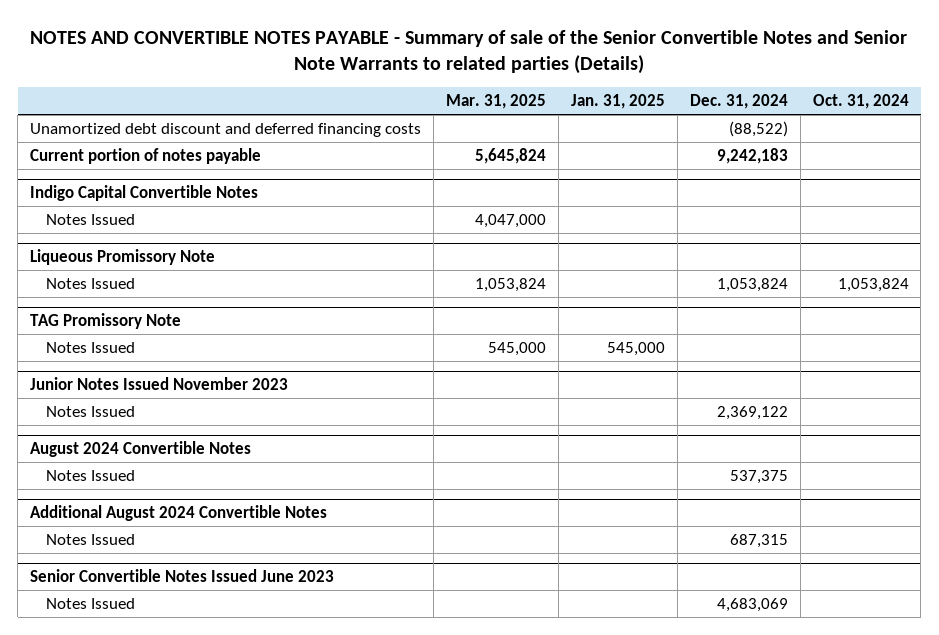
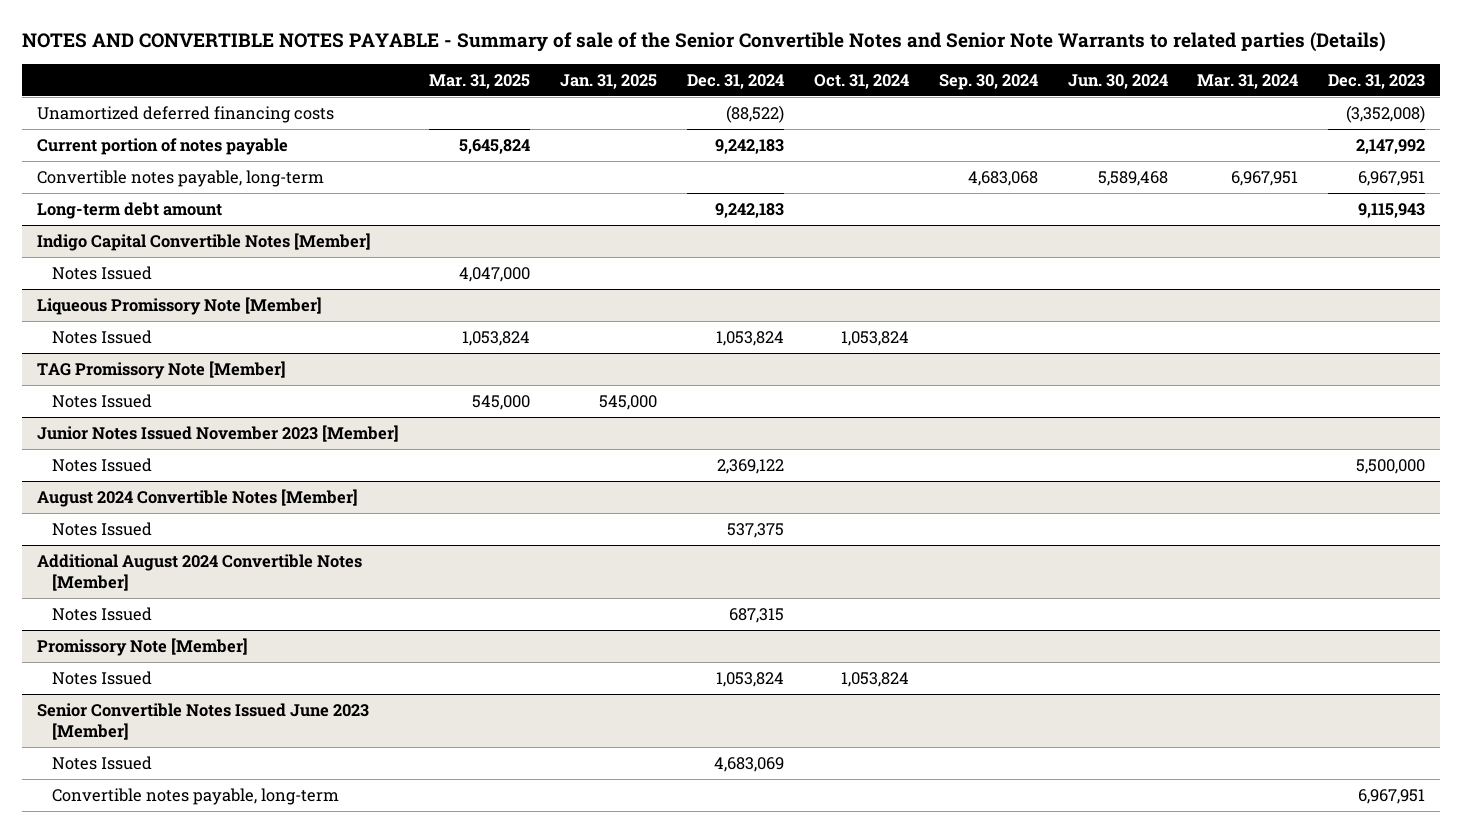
none -> [938,73,1038,90] Sep. 30, 2024
none -> [1067,73,1168,89] Jun. 30, 2024
none -> [1197,73,1299,89] Mar. 31, 2024
none -> [1328,73,1426,89] Dec. 31, 2023
[30,122,422,137] Unamortized debt discount and deferred financing costs -> [36,105,334,123] Unamortized deferred financing costs
none -> [36,169,324,187] Convertible notes payable, long-term
none -> [36,201,222,219] Long-term debt amount
[30,185,259,202] Indigo Capital Convertible Notes -> [36,232,371,251] Indigo Capital Convertible Notes [Member]
[30,249,216,266] Liqueous Promissory Note -> [36,296,322,315] Liqueous Promissory Note [Member]
[30,313,182,330] TAG Promissory Note -> [36,360,286,379] TAG Promissory Note [Member]
[30,377,289,391] Junior Notes Issued November 2023 -> [36,424,399,442] Junior Notes Issued November 2023 [Member]
[30,441,252,458] August 2024 Convertible Notes -> [36,488,358,507] August 2024 Convertible Notes [Member]
[30,505,328,522] Additional August 2024 Convertible Notes -> [36,553,362,591] Additional August 2024 Convertible Notes [Member]
none -> [36,637,248,656] Promissory Note [Member]
none -> [51,670,152,685] Notes Issued
[30,569,335,583] Senior Convertible Notes Issued June 2023 -> [36,702,369,740] Senior Convertible Notes Issued June 2023 [Member]
none -> [51,787,339,805] Convertible notes payable, long-term

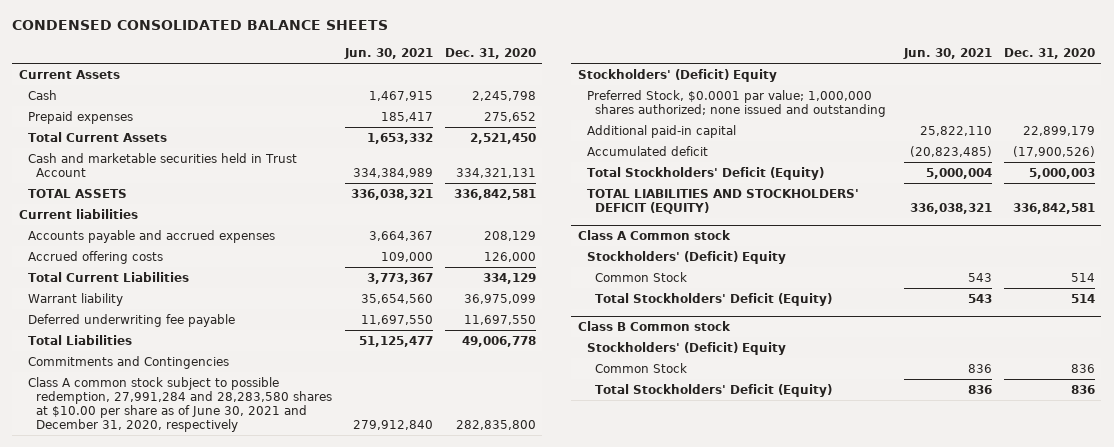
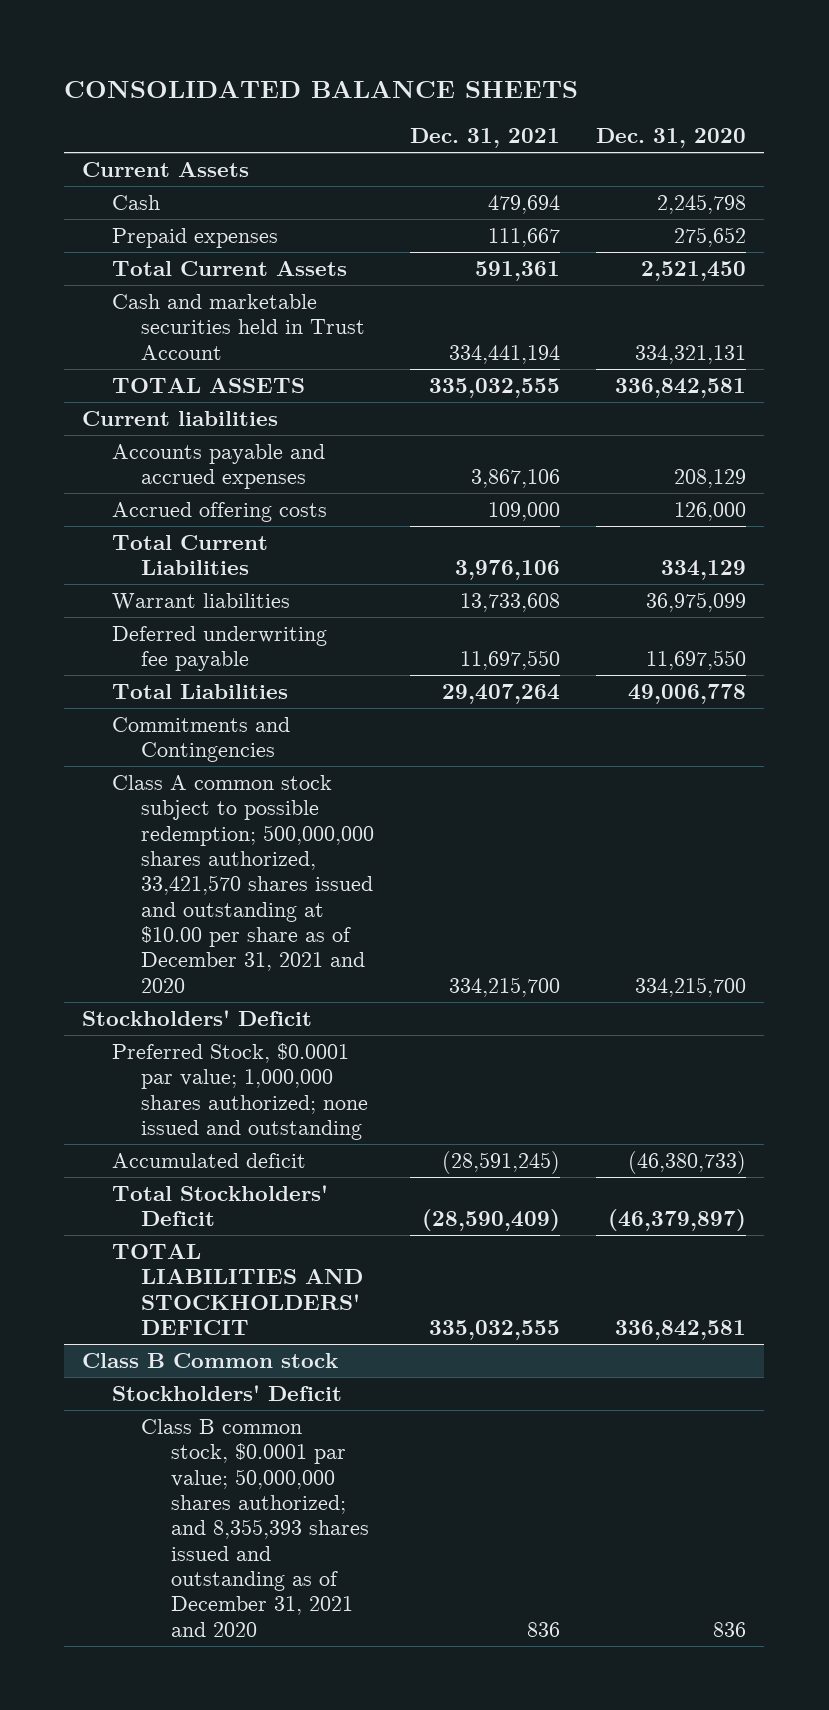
[12,20,389,31] CONDENSED CONSOLIDATED BALANCE SHEETS -> [64,80,579,98] CONSOLIDATED BALANCE SHEETS
[343,47,433,59] Jun. 30, 2021 -> none
none -> [410,128,561,149] Dec. 31, 2021
[27,292,123,306] Warrant liability -> [111,592,290,610] Warrant liabilities
[27,376,333,432] Class A common stock subject to possible redemption, 27,991,284 and 28,283,580 shares at $10.00 per share as of June 30, 2021 and December 31, 2020, respectively -> [111,774,375,993] Class A common stock subject to possible redemption; 500,000,000 shares authorized, 33,421,570 shares issued and outstanding at $10.00 per share as of December 31, 2021 and 2020
[456,419,537,430] 282,835,800 -> [635,976,747,997] 334,215,700
[577,68,777,82] Stockholders' (Deficit) Equity -> [82,1009,313,1026] Stockholders' Deficit
[586,124,736,138] Additional paid-in capital -> none
[577,229,731,240] Class A Common stock -> none
[586,250,786,264] Stockholders' (Deficit) Equity -> none
[595,271,688,282] Common Stock -> none
[595,292,833,306] Total Stockholders' Deficit (Equity) -> none
[1013,145,1096,157] (17,900,526) -> [628,1150,747,1174] (46,380,733)
[586,166,824,180] Total Stockholders' Deficit (Equity) -> [111,1184,328,1227] Total Stockholders' Deficit
[1029,167,1096,179] 5,000,003 -> [608,1209,747,1232] (46,379,897)
[586,188,859,214] TOTAL LIABILITIES AND STOCKHOLDERS' DEFICIT (EQUITY) -> [111,1243,364,1335] TOTAL LIABILITIES AND STOCKHOLDERS' DEFICIT
[595,383,833,397] Total Stockholders' Deficit (Equity) -> none
[586,341,786,355] Stockholders' (Deficit) Equity -> [111,1384,342,1401] Stockholders' Deficit
[595,362,688,373] Common Stock -> [141,1418,369,1637] Class B common stock, $0.0001 par value; 50,000,000 shares authorized; and 8,355,393 shares issued and outstanding as of December 31, 2021 and 2020

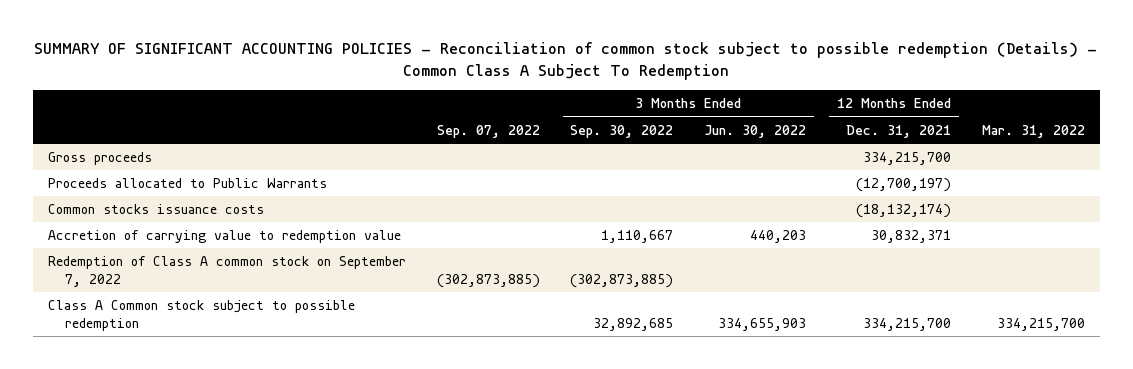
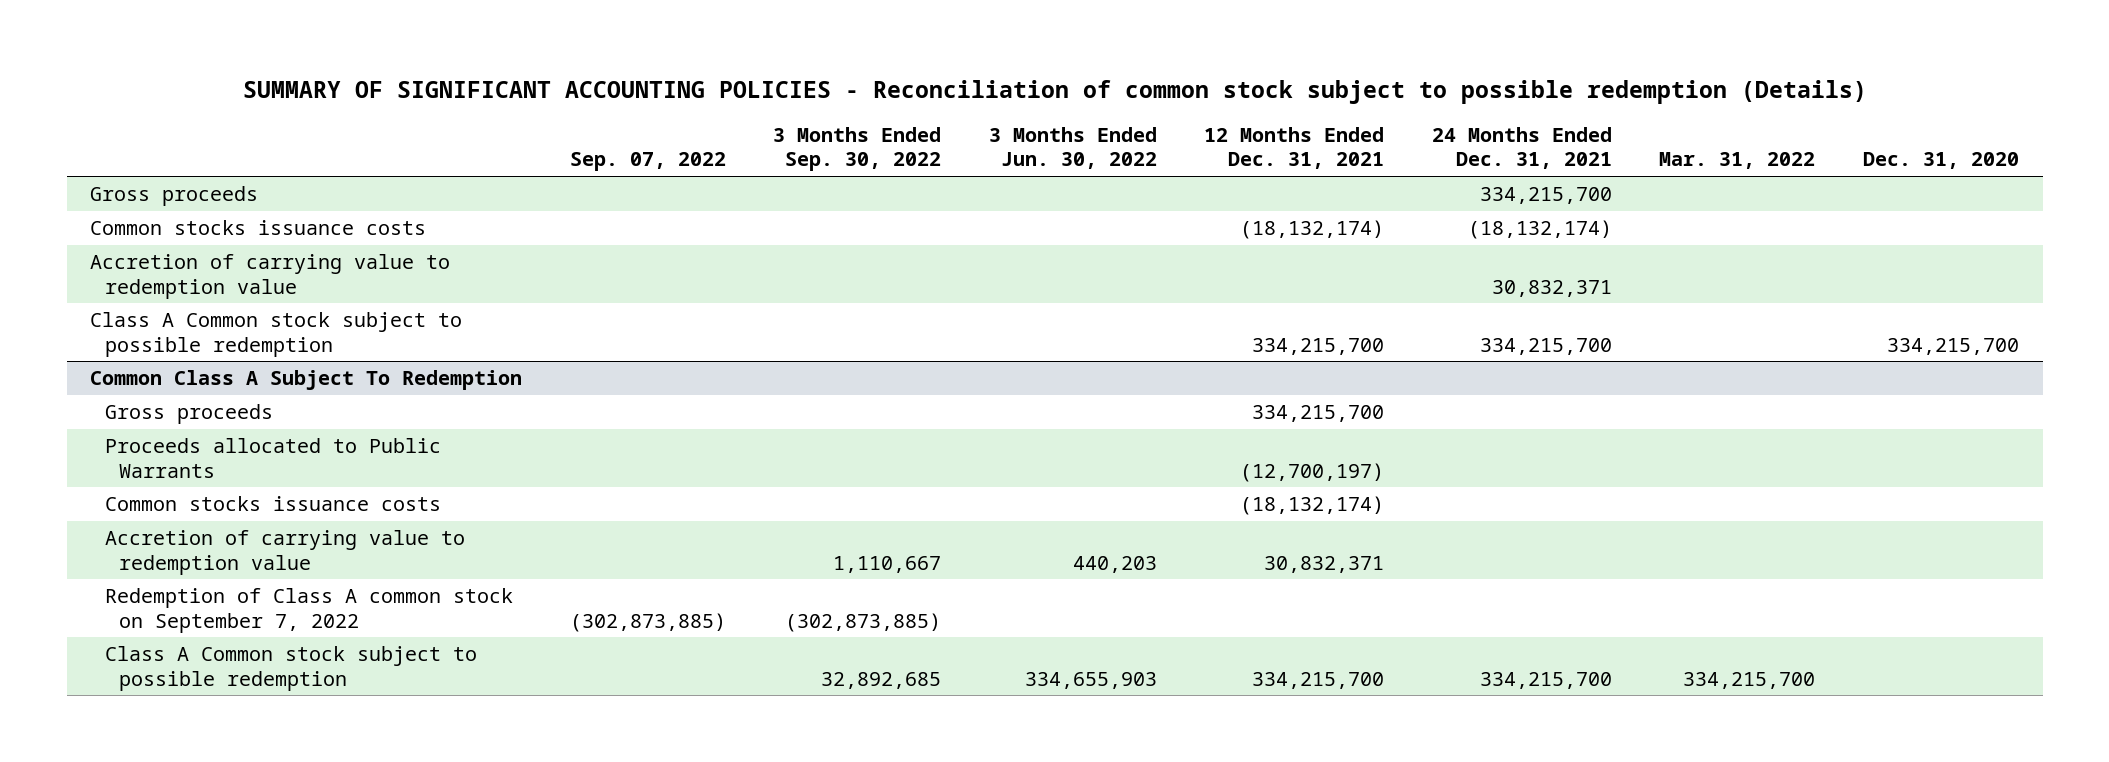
[34,42,1098,81] SUMMARY OF SIGNIFICANT ACCOUNTING POLICIES - Reconciliation of common stock subject to possible redemption (Details) - Common Class A Subject To Redemption -> [242,79,1867,104] SUMMARY OF SIGNIFICANT ACCOUNTING POLICIES - Reconciliation of common stock subject to possible redemption (Details)
none -> [1431,126,1612,170] 24 Months Ended Dec. 31, 2021
none -> [1862,152,2019,170] Dec. 31, 2020
none -> [90,186,259,207] Gross proceeds
none -> [90,220,427,236] Common stocks issuance costs
none -> [90,254,451,299] Accretion of carrying value to redemption value
none -> [90,312,463,357] Class A Common stock subject to possible redemption
none -> [90,370,523,391] Common Class A Subject To Redemption

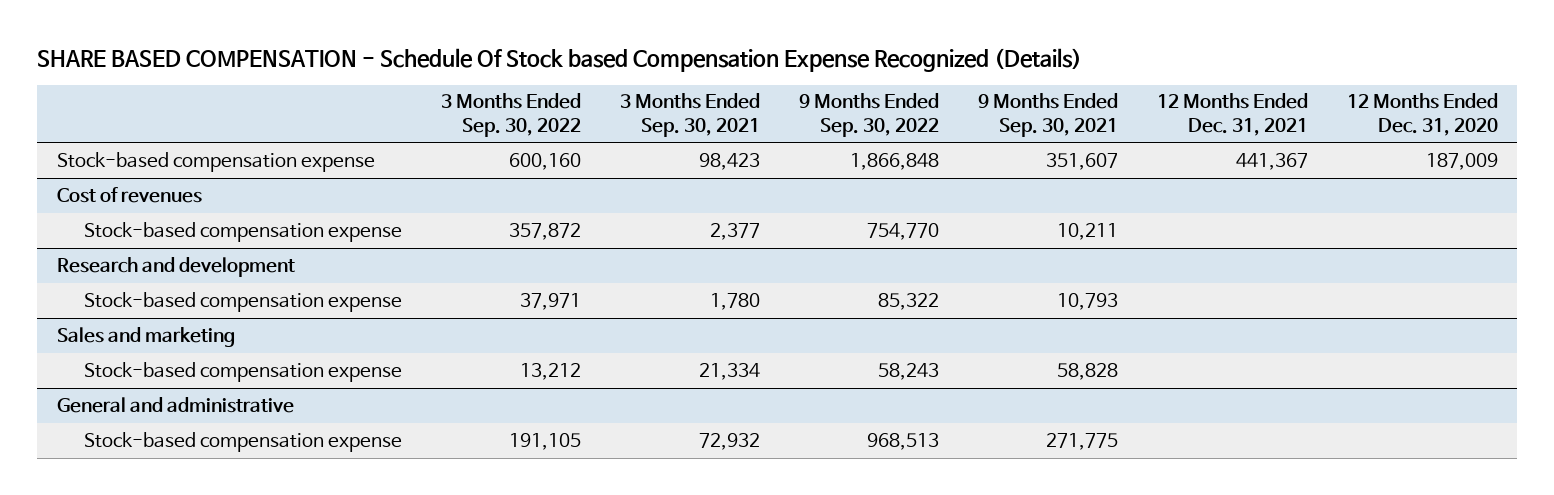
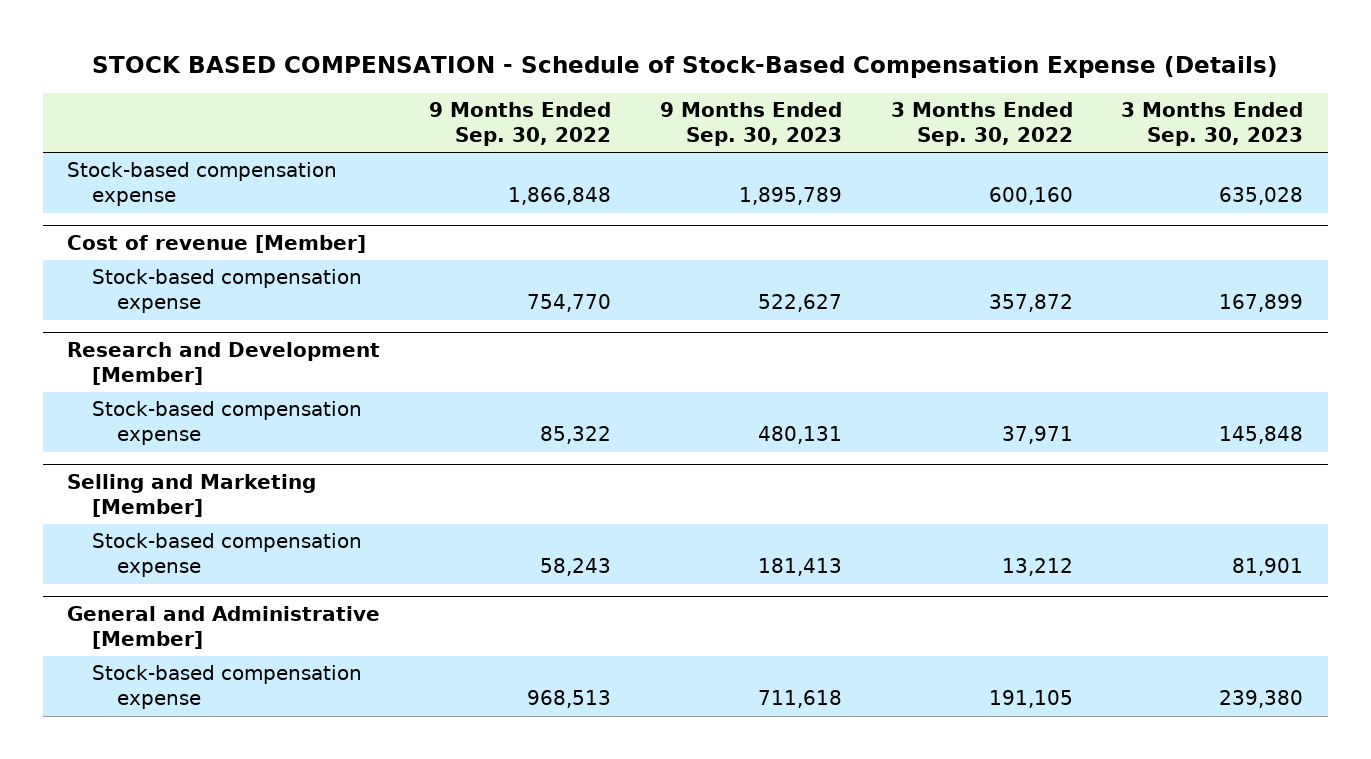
[37,47,1083,72] SHARE BASED COMPENSATION - Schedule Of Stock based Compensation Expense Recognized (Details) -> [92,56,1279,79] STOCK BASED COMPENSATION - Schedule of Stock-Based Compensation Expense (Details)
[619,93,760,137] 3 Months Ended Sep. 30, 2021 -> none
[977,93,1118,137] 9 Months Ended Sep. 30, 2021 -> none
[1156,93,1308,136] 12 Months Ended Dec. 31, 2021 -> none
[1346,93,1498,136] 12 Months Ended Dec. 31, 2020 -> none
none -> [659,102,842,146] 9 Months Ended Sep. 30, 2023
none -> [1121,102,1304,146] 3 Months Ended Sep. 30, 2023
[56,186,202,203] Cost of revenues -> [67,234,367,253] Cost of revenue [Member]
[56,256,295,277] Research and development -> [67,341,381,385] Research and Development [Member]
[56,326,235,347] Sales and marketing -> [67,473,317,517] Selling and Marketing [Member]
[56,396,294,413] General and administrative -> [67,605,381,649] General and Administrative [Member]

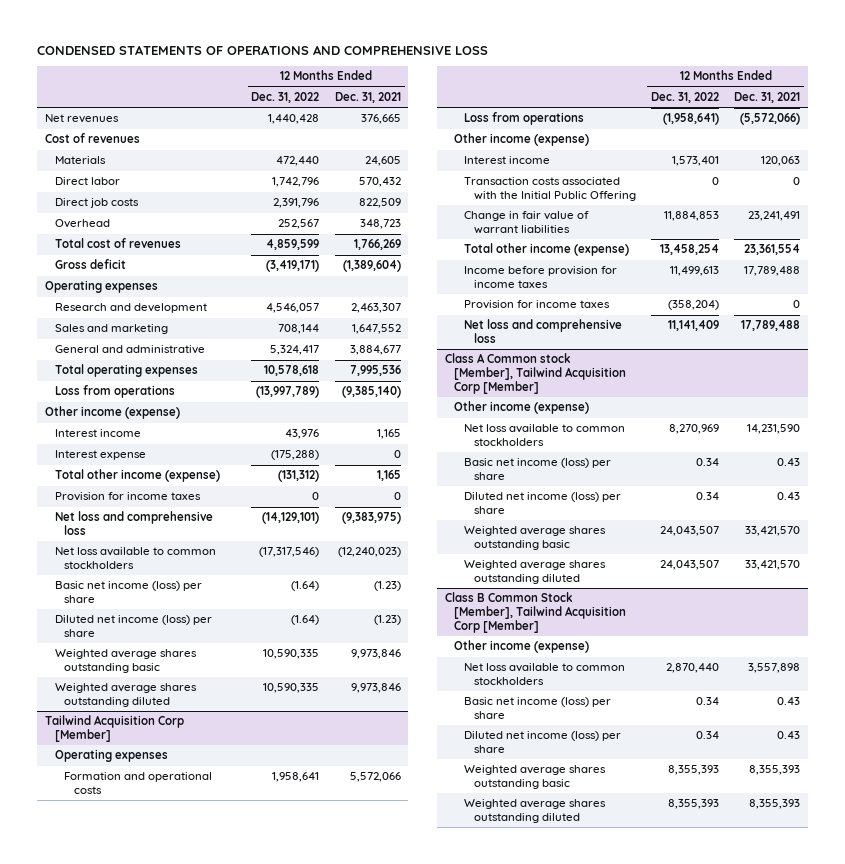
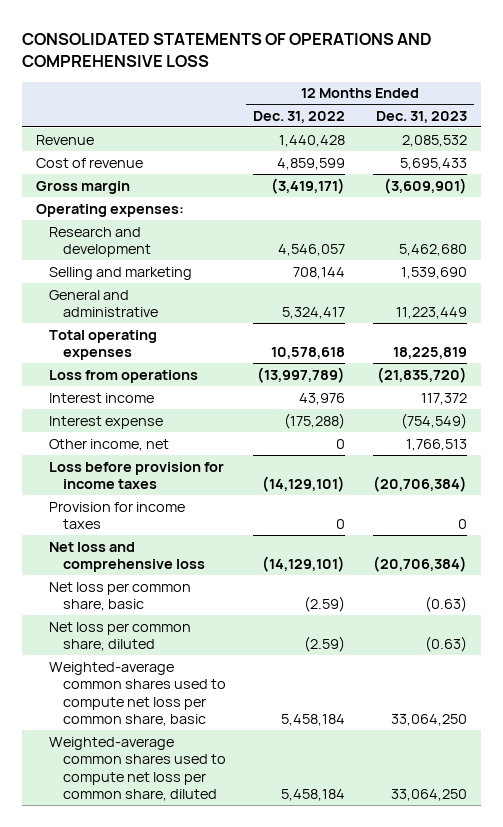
[37,44,489,55] CONDENSED STATEMENTS OF OPERATIONS AND COMPREHENSIVE LOSS -> [22,32,433,68] CONSOLIDATED STATEMENTS OF OPERATIONS AND COMPREHENSIVE LOSS
[334,91,401,103] Dec. 31, 2021 -> none
none -> [375,110,467,123] Dec. 31, 2023
[44,133,140,144] Cost of revenues -> none
[54,156,106,165] Materials -> none
[54,177,120,186] Direct labor -> none
[54,198,139,209] Direct job costs -> none
[54,219,110,229] Overhead -> none
[44,114,119,124] Net revenues -> [36,134,95,145] Revenue
[54,238,181,249] Total cost of revenues -> [36,157,144,168] Cost of revenue
[54,259,126,270] Gross deficit -> [36,180,131,194] Gross margin
[44,280,158,294] Operating expenses -> [36,203,185,217] Operating expenses:
[54,324,168,335] Sales and marketing -> [49,266,193,280] Selling and marketing
[44,406,180,420] Other income (expense) -> none
[54,469,220,483] Total other income (expense) -> [49,438,170,451] Other income, net
[278,470,320,483] (131,312) -> [336,438,346,449] 0
none -> [49,461,225,490] Loss before provision for income taxes
[54,547,216,570] Net loss available to common stockholders -> none
[44,715,184,743] Tailwind Acquisition Corp [Member] -> none
[54,749,168,763] Operating expenses -> none
[64,772,213,795] Formation and operational costs -> none
[464,112,585,126] Loss from operations -> none
[454,133,590,147] Other income (expense) -> none
[464,156,551,165] Interest income -> none
[464,177,636,202] Transaction costs associated with the Initial Public Offering -> none
[464,211,590,235] Change in fair value of warrant liabilities -> none
[464,243,630,257] Total other income (expense) -> none
[464,266,618,289] Income before provision for income taxes -> none
[464,300,611,310] Provision for income taxes -> none
[464,319,623,344] Net loss and comprehensive loss -> none
[444,353,627,394] Class A Common stock [Member], Tailwind Acquisition Corp [Member] -> none
[454,401,590,415] Other income (expense) -> none
[464,424,626,447] Net loss available to common stockholders -> none
[464,458,612,481] Basic net income (loss) per share -> none
[464,492,622,515] Diluted net income (loss) per share -> none
[464,526,607,551] Weighted average shares outstanding basic -> none
[464,560,607,585] Weighted average shares outstanding diluted -> none
[444,592,627,633] Class B Common Stock [Member], Tailwind Acquisition Corp [Member] -> none
[454,640,590,654] Other income (expense) -> none
[464,663,626,686] Net loss available to common stockholders -> none
[464,697,612,720] Basic net income (loss) per share -> none
[464,731,622,754] Diluted net income (loss) per share -> none
[464,765,607,790] Weighted average shares outstanding basic -> none
[464,799,607,824] Weighted average shares outstanding diluted -> none
[54,581,202,604] Basic net income (loss) per share -> [49,581,192,612] Net loss per common share, basic
[291,581,320,592] (1.64) -> [304,596,346,613] (2.59)
[54,615,212,638] Diluted net income (loss) per share -> [49,621,192,652] Net loss per common share, diluted
[291,615,320,626] (1.64) -> [304,636,346,653] (2.59)
[54,649,197,674] Weighted average shares outstanding basic -> [49,661,226,727] Weighted-average common shares used to compute net loss per common share, basic
[263,649,320,660] 10,590,335 -> [281,714,346,727] 5,458,184
[54,683,197,708] Weighted average shares outstanding diluted -> [49,736,226,802] Weighted-average common shares used to compute net loss per common share, diluted
[263,683,320,694] 10,590,335 -> [281,789,346,802] 5,458,184

